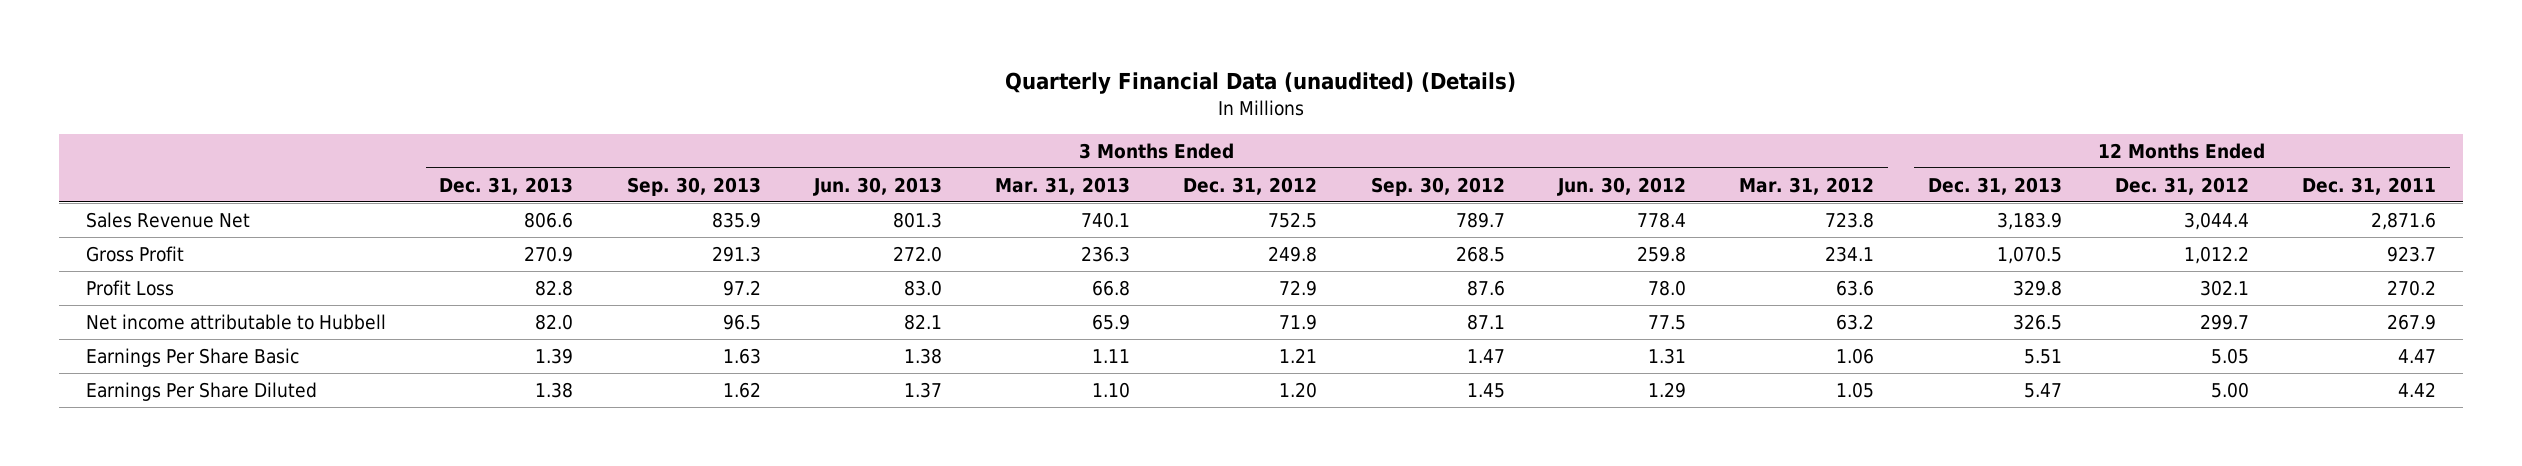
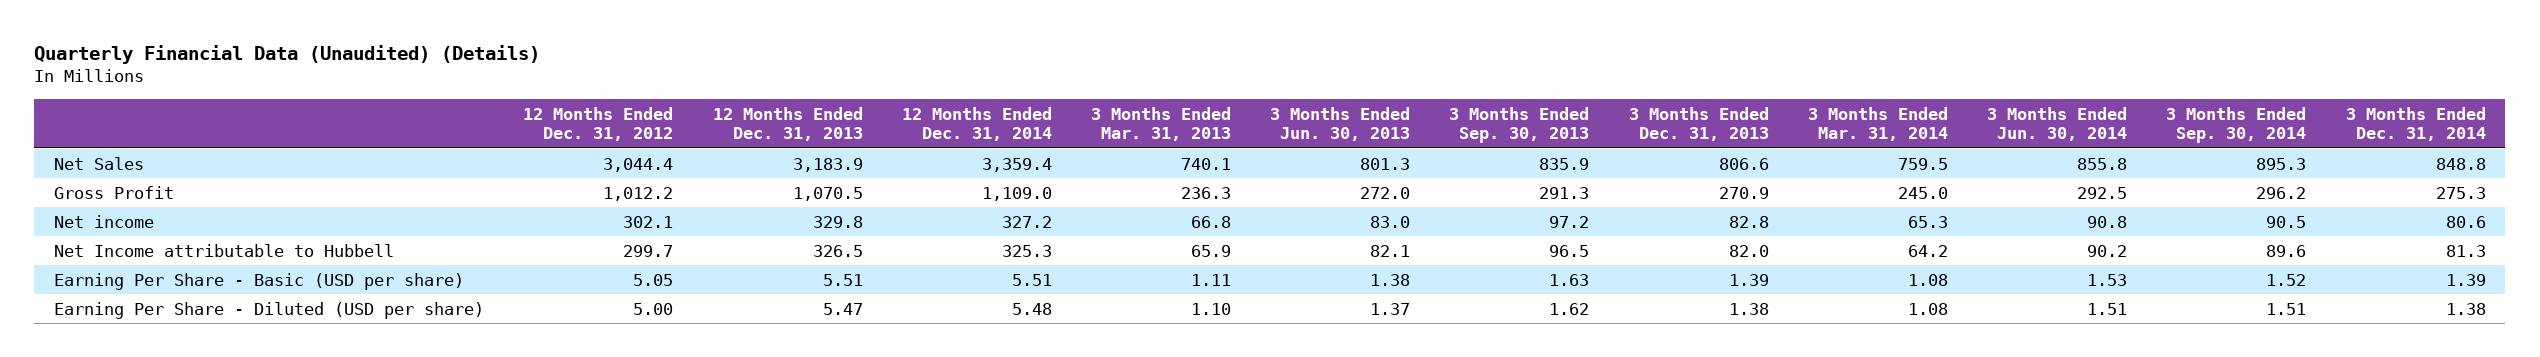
[1005,71,1517,94] Quarterly Financial Data (unaudited) (Details) -> [34,45,541,65] Quarterly Financial Data (Unaudited) (Details)
[1183,176,1318,195] Dec. 31, 2012 -> none
[1370,176,1505,196] Sep. 30, 2012 -> none
[1557,176,1687,196] Jun. 30, 2012 -> none
[1739,176,1875,195] Mar. 31, 2012 -> none
[2302,176,2437,195] Dec. 31, 2011 -> none
none -> [901,106,1052,142] 12 Months Ended Dec. 31, 2014
none -> [1807,106,1948,142] 3 Months Ended Mar. 31, 2014
none -> [1987,106,2128,142] 3 Months Ended Jun. 30, 2014
none -> [2166,106,2307,144] 3 Months Ended Sep. 30, 2014
none -> [2345,106,2486,142] 3 Months Ended Dec. 31, 2014
[85,211,250,228] Sales Revenue Net -> [54,156,145,170] Net Sales
[85,279,174,296] Profit Loss -> [54,214,155,228] Net income
[85,313,386,330] Net income attributable to Hubbell -> [54,243,395,257] Net Income attributable to Hubbell
[85,347,299,367] Earnings Per Share Basic -> [54,272,465,290] Earning Per Share - Basic (USD per share)
[85,381,317,401] Earnings Per Share Diluted -> [54,301,485,319] Earning Per Share - Diluted (USD per share)

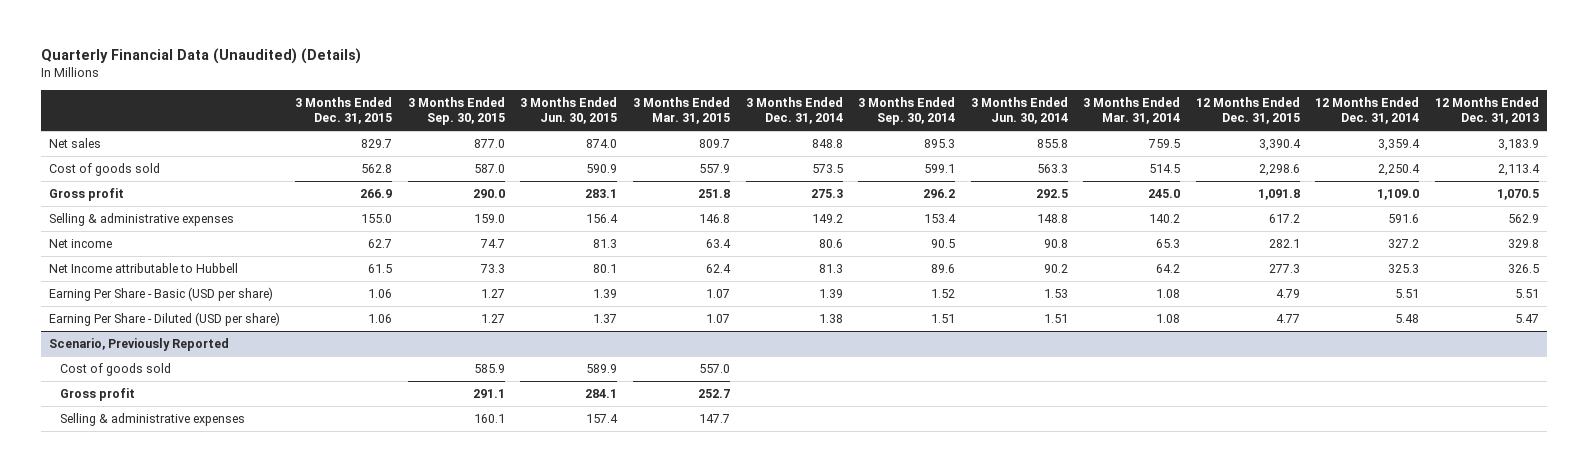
[523,106,674,142] 12 Months Ended Dec. 31, 2012 -> none
[1091,106,1232,142] 3 Months Ended Mar. 31, 2013 -> none
[1270,106,1411,142] 3 Months Ended Jun. 30, 2013 -> none
[1449,106,1590,144] 3 Months Ended Sep. 30, 2013 -> none
[1628,106,1769,142] 3 Months Ended Dec. 31, 2013 -> none
none -> [295,96,393,124] 3 Months Ended Dec. 31, 2015
none -> [407,96,505,125] 3 Months Ended Sep. 30, 2015
none -> [520,96,618,124] 3 Months Ended Jun. 30, 2015
none -> [632,96,730,124] 3 Months Ended Mar. 31, 2015
none -> [1195,96,1300,124] 12 Months Ended Dec. 31, 2015
[54,156,145,170] Net Sales -> [48,138,101,149] Net sales
none -> [48,163,160,177] Cost of goods sold
[54,185,175,199] Gross Profit -> [48,188,124,202] Gross profit
none -> [48,213,234,227] Selling & administrative expenses
none -> [48,338,229,352] Scenario, Previously Reported
none -> [60,363,172,377] Cost of goods sold
none -> [60,388,136,402] Gross profit
none -> [60,413,246,427] Selling & administrative expenses

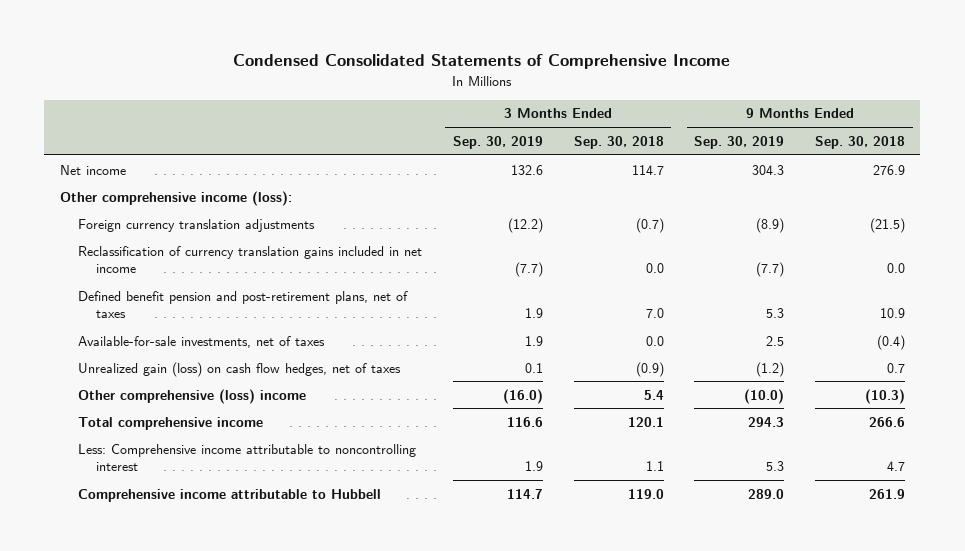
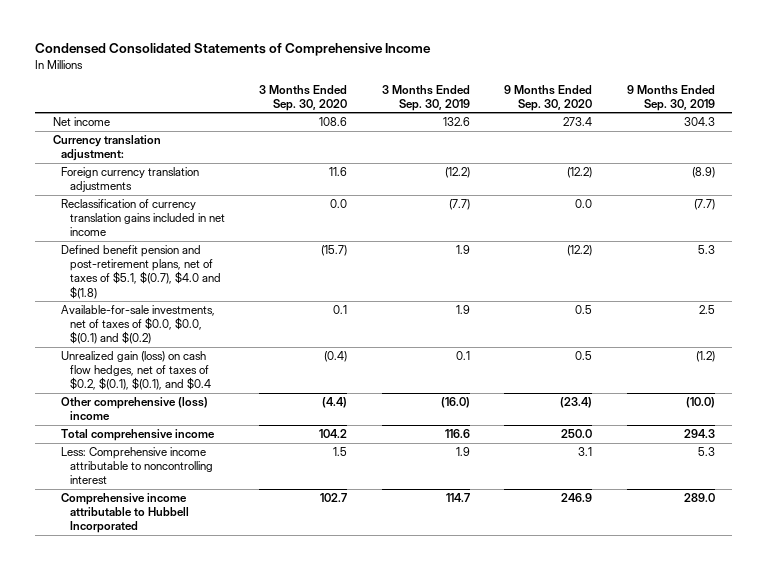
[573,135,664,149] Sep. 30, 2018 -> none
[815,135,906,149] Sep. 30, 2018 -> none
none -> [259,84,348,111] 3 Months Ended Sep. 30, 2020
none -> [504,84,593,111] 9 Months Ended Sep. 30, 2020
[59,190,292,206] Other comprehensive income (loss): -> none
none -> [52,135,161,162] Currency translation adjustment:
[77,290,408,319] Defined benefit pension and post-retirement plans, net of taxes -> [61,245,221,299] Defined benefit pension and post-retirement plans, net of taxes of $5.1, $(0.7), $4.0 and $(1.8)
[77,335,325,348] Available-for-sale investments, net of taxes -> [61,305,216,345] Available-for-sale investments, net of taxes of $0.0, $0.0, $(0.1) and $(0.2)
[77,361,401,377] Unrealized gain (loss) on cash flow hedges, net of taxes -> [61,351,211,391] Unrealized gain (loss) on cash flow hedges, net of taxes of $0.2, $(0.1), $(0.1), and $0.4
[77,488,381,502] Comprehensive income attributable to Hubbell -> [61,493,189,534] Comprehensive income attributable to Hubbell Incorporated

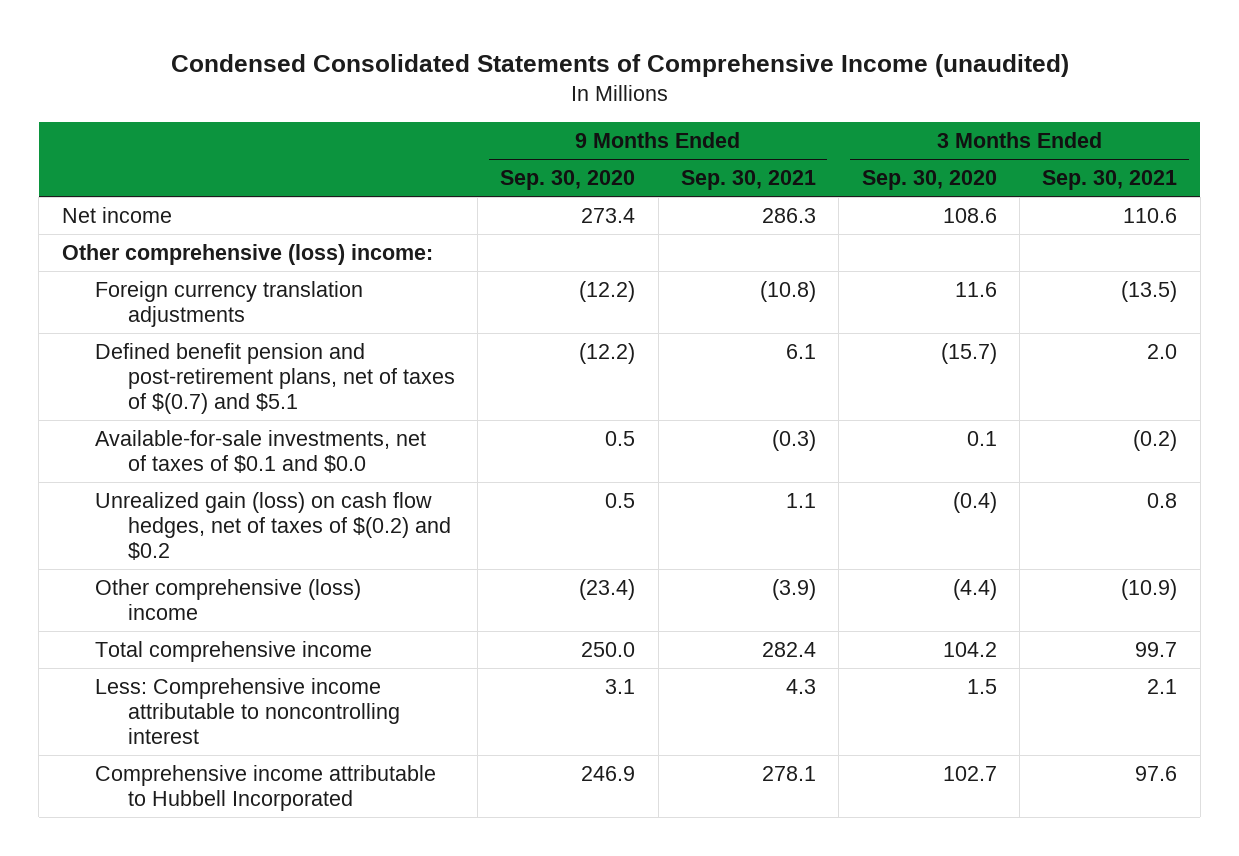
[35,43,432,57] Condensed Consolidated Statements of Comprehensive Income -> [170,53,1069,77] Condensed Consolidated Statements of Comprehensive Income (unaudited)
[381,84,470,111] 3 Months Ended Sep. 30, 2019 -> none
[626,84,715,111] 9 Months Ended Sep. 30, 2019 -> none
none -> [681,170,817,191] Sep. 30, 2021
none -> [1042,170,1178,191] Sep. 30, 2021
[52,135,161,162] Currency translation adjustment: -> none
none -> [61,243,433,265] Other comprehensive (loss) income:
[61,199,225,237] Reclassification of currency translation gains included in net income -> none
[61,245,221,299] Defined benefit pension and post-retirement plans, net of taxes of $5.1, $(0.7), $4.0 and $(1.8) -> [94,342,455,415] Defined benefit pension and post-retirement plans, net of taxes of $(0.7) and $5.1
[61,305,216,345] Available-for-sale investments, net of taxes of $0.0, $0.0, $(0.1) and $(0.2) -> [94,429,426,474] Available-for-sale investments, net of taxes of $0.1 and $0.0
[61,351,211,391] Unrealized gain (loss) on cash flow hedges, net of taxes of $0.2, $(0.1), $(0.1), and $0.4 -> [94,491,451,561] Unrealized gain (loss) on cash flow hedges, net of taxes of $(0.2) and $0.2

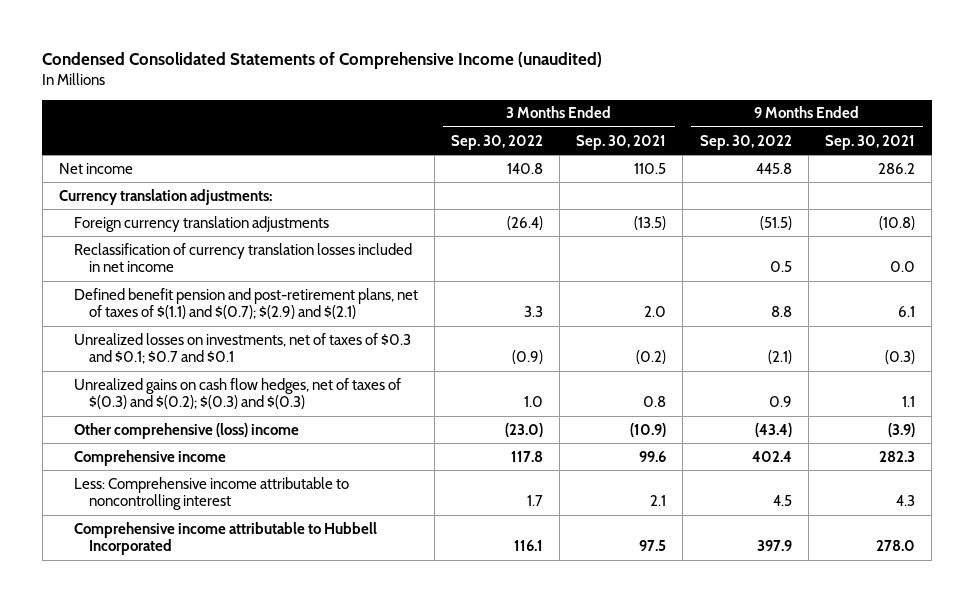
[500,170,636,191] Sep. 30, 2020 -> none
[861,170,997,191] Sep. 30, 2020 -> none
none -> [450,134,543,150] Sep. 30, 2022
none -> [699,134,792,150] Sep. 30, 2022
[61,243,433,265] Other comprehensive (loss) income: -> none
[762,207,817,223] 286.3 -> [877,162,915,174] 286.2
[1123,207,1178,223] 110.6 -> [634,162,667,174] 110.5
none -> [58,188,272,205] Currency translation adjustments:
none -> [73,242,412,273] Reclassification of currency translation losses included in net income
[94,342,455,415] Defined benefit pension and post-retirement plans, net of taxes of $(0.7) and $5.1 -> [73,287,418,320] Defined benefit pension and post-retirement plans, net of taxes of $(1.1) and $(0.7); $(2.9) and $(2.1)
[94,429,426,474] Available-for-sale investments, net of taxes of $0.1 and $0.0 -> [73,332,411,365] Unrealized losses on investments, net of taxes of $0.3 and $0.1; $0.7 and $0.1
[94,491,451,561] Unrealized gain (loss) on cash flow hedges, net of taxes of $(0.2) and $0.2 -> [73,377,401,410] Unrealized gains on cash flow hedges, net of taxes of $(0.3) and $(0.2); $(0.3) and $(0.3)
[94,640,372,662] Total comprehensive income -> [73,449,226,466] Comprehensive income
[762,641,817,657] 282.4 -> [878,450,915,462] 282.3
[1135,641,1178,657] 99.7 -> [639,450,667,462] 99.6
[762,765,817,781] 278.1 -> [875,540,915,552] 278.0
[1135,765,1178,781] 97.6 -> [639,540,667,552] 97.5

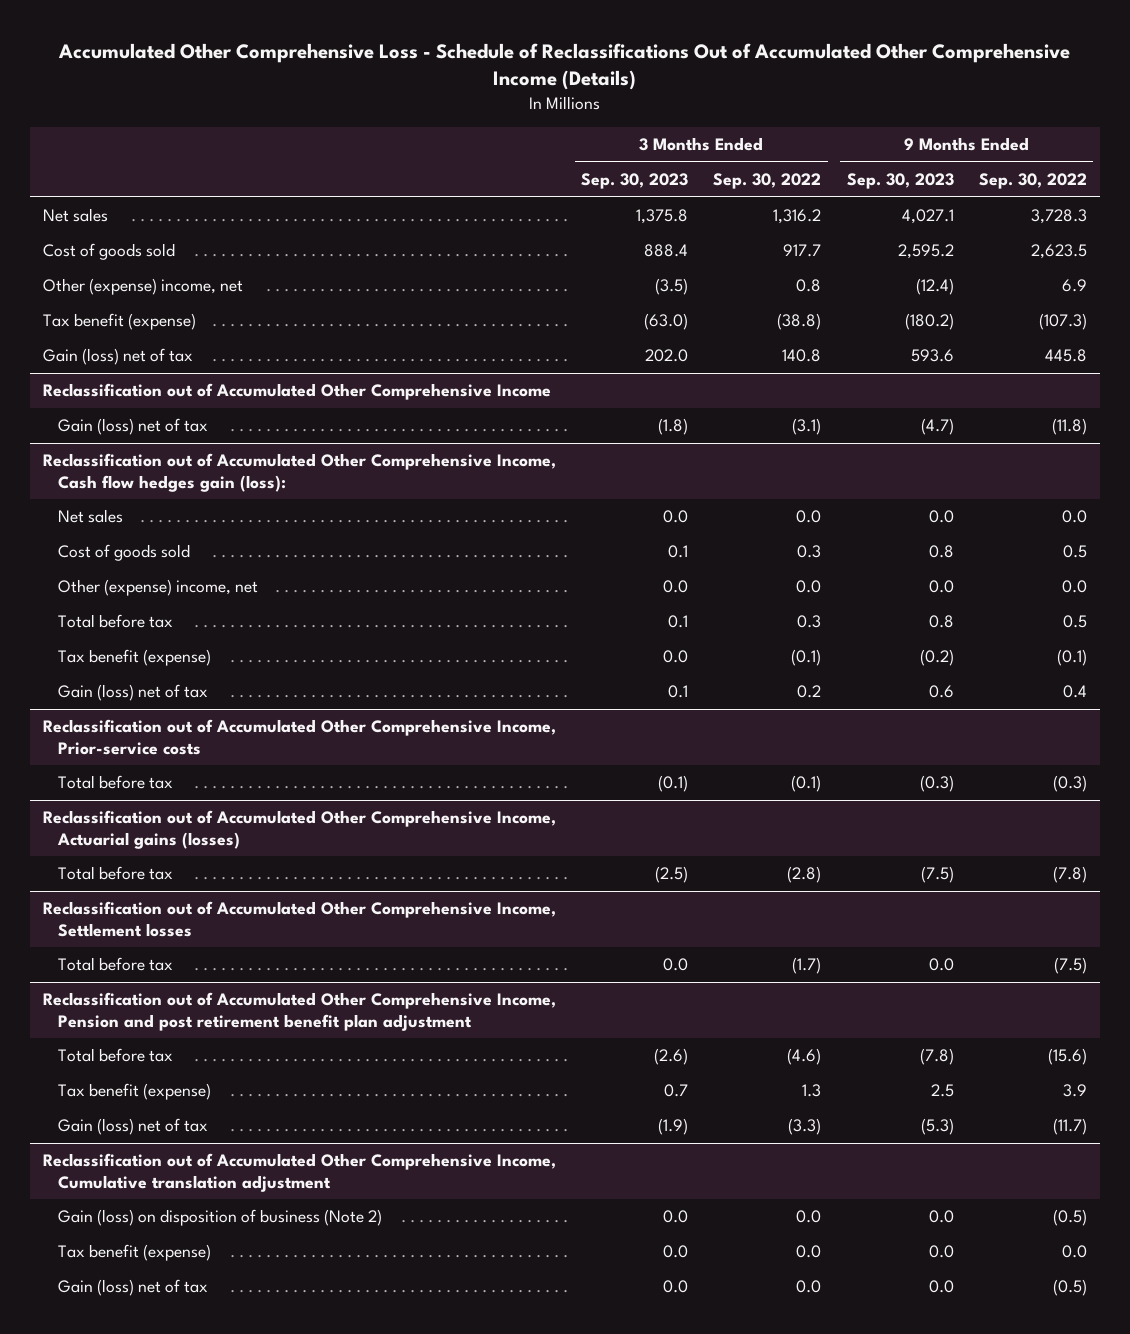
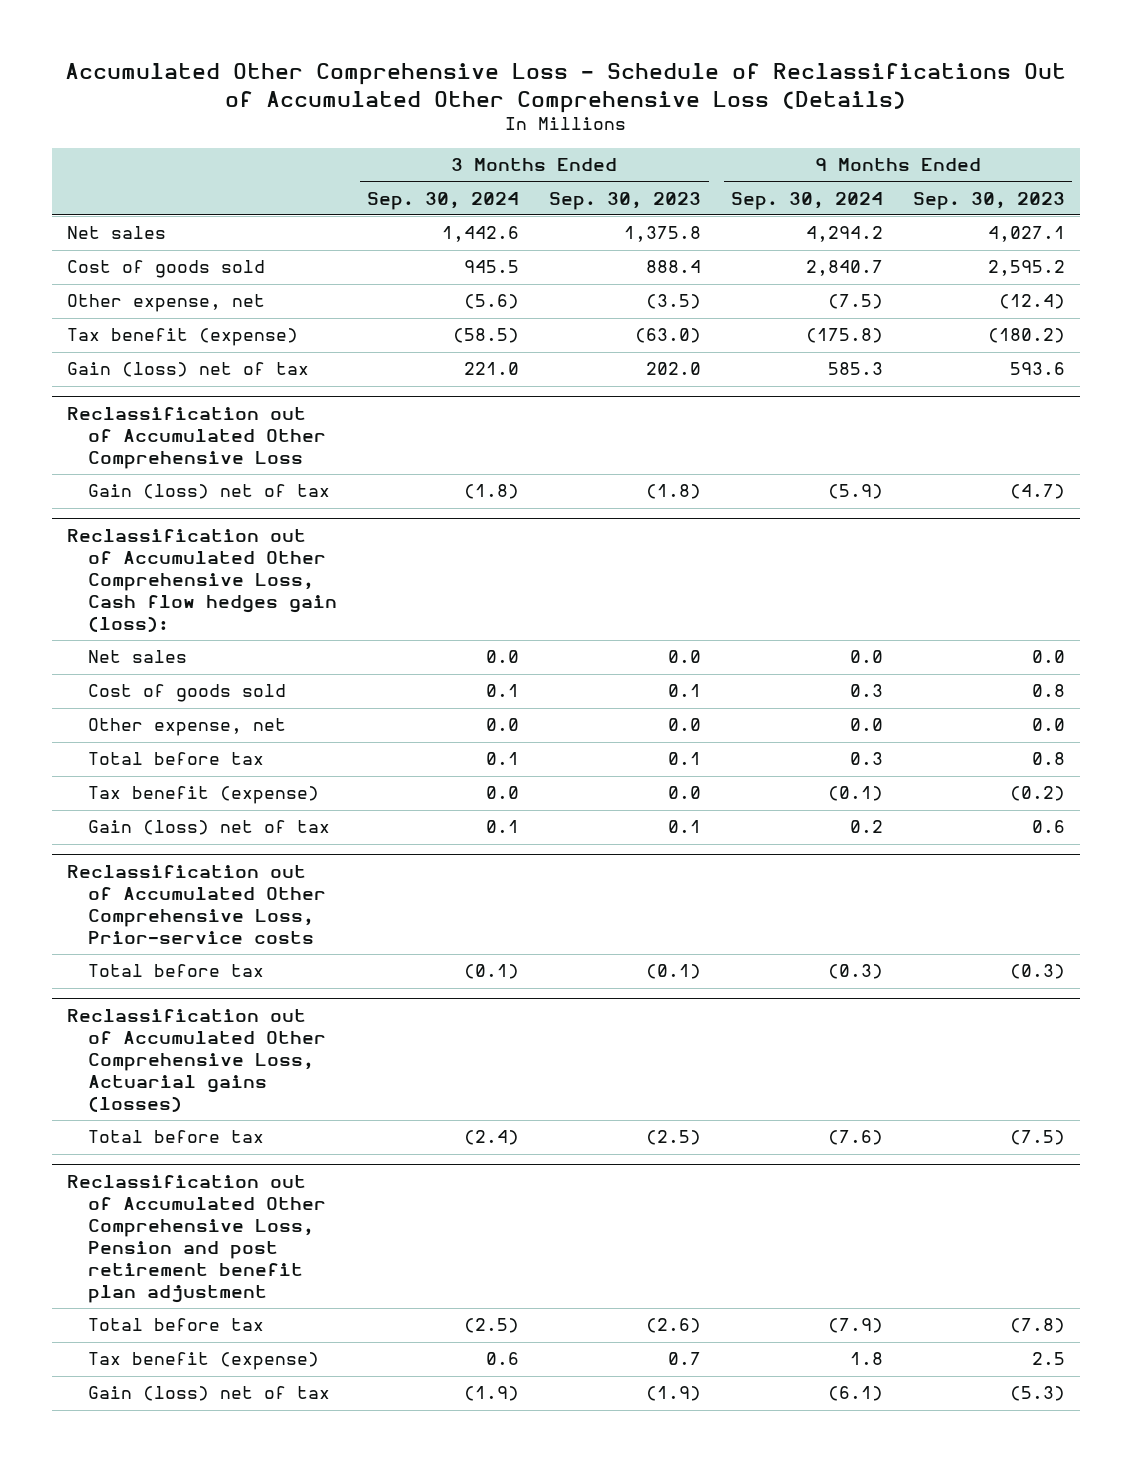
[57,42,1070,91] Accumulated Other Comprehensive Loss - Schedule of Reclassifications Out of Accumulated Other Comprehensive Income (Details) -> [64,63,1066,113] Accumulated Other Comprehensive Loss - Schedule of Reclassifications Out of Accumulated Other Comprehensive Loss (Details)
[713,173,822,190] Sep. 30, 2022 -> none
[978,173,1087,190] Sep. 30, 2022 -> none
none -> [367,191,520,210] Sep. 30, 2024
none -> [731,191,884,210] Sep. 30, 2024
[42,278,243,296] Other (expense) income, net -> [66,294,265,313] Other expense, net
[42,383,551,401] Reclassification out of Accumulated Other Comprehensive Income -> [66,407,327,470] Reclassification out of Accumulated Other Comprehensive Loss
[42,453,556,492] Reclassification out of Accumulated Other Comprehensive Income, Cash flow hedges gain (loss): -> [66,529,338,633] Reclassification out of Accumulated Other Comprehensive Loss, Cash flow hedges gain (loss):
[58,579,259,597] Other (expense) income, net -> [88,718,287,737] Other expense, net
[42,719,556,755] Reclassification out of Accumulated Other Comprehensive Income, Prior-service costs -> [66,865,327,945] Reclassification out of Accumulated Other Comprehensive Loss, Prior-service costs
[42,810,556,849] Reclassification out of Accumulated Other Comprehensive Income, Actuarial gains (losses) -> [66,1009,327,1113] Reclassification out of Accumulated Other Comprehensive Loss, Actuarial gains (losses)
[42,901,556,937] Reclassification out of Accumulated Other Comprehensive Income, Settlement losses -> none
[58,957,174,972] Total before tax -> none
[42,992,556,1031] Reclassification out of Accumulated Other Comprehensive Income, Pension and post retirement benefit plan adjustment -> [66,1175,327,1304] Reclassification out of Accumulated Other Comprehensive Loss, Pension and post retirement benefit plan adjustment
[42,1153,556,1192] Reclassification out of Accumulated Other Comprehensive Income, Cumulative translation adjustment -> none
[58,1209,383,1227] Gain (loss) on disposition of business (Note 2) -> none
[58,1244,212,1262] Tax benefit (expense) -> none
[58,1279,209,1297] Gain (loss) net of tax -> none

